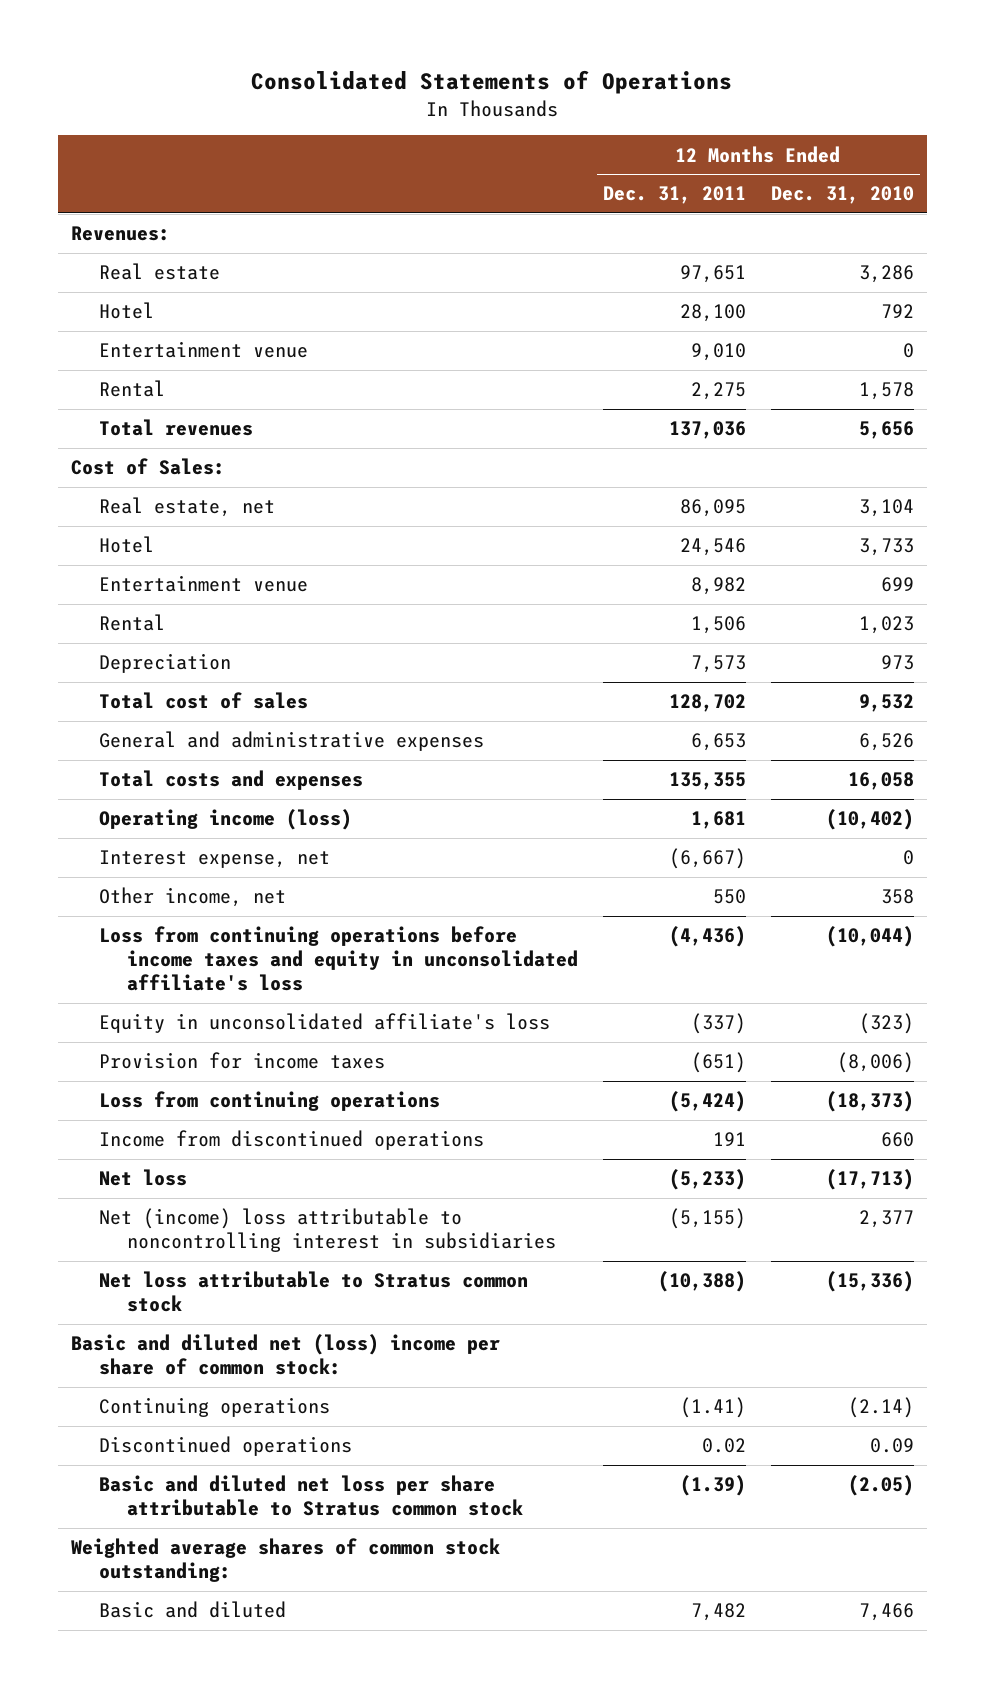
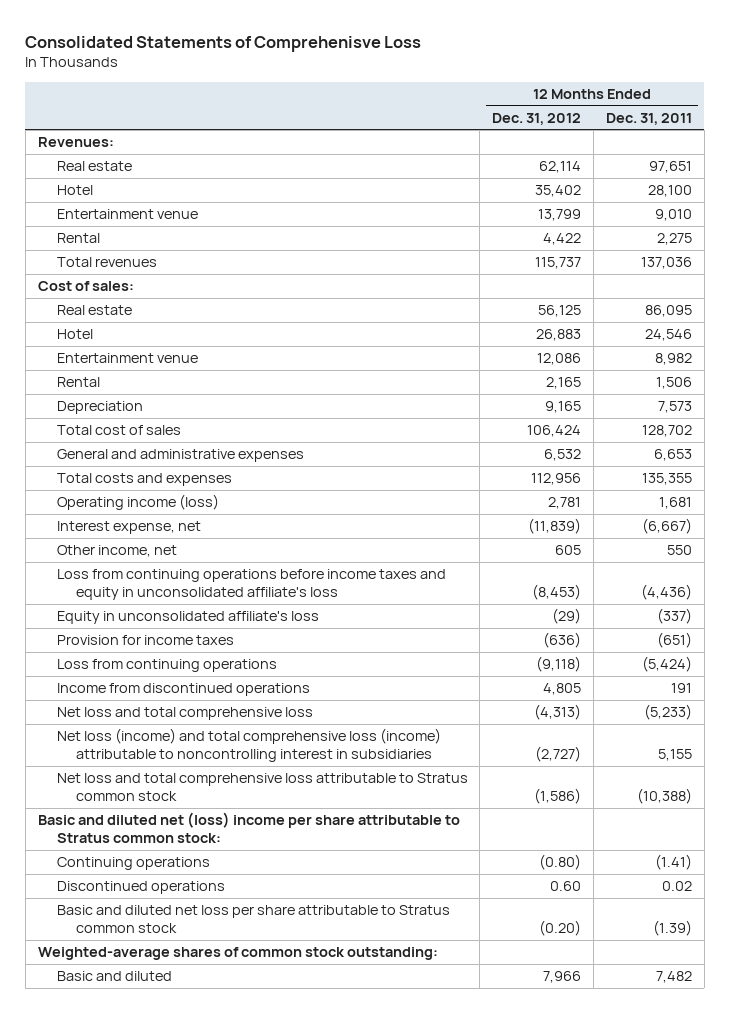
[251,69,733,94] Consolidated Statements of Operations -> [25,35,422,52] Consolidated Statements of Comprehenisve Loss
[771,186,915,205] Dec. 31, 2010 -> none
none -> [492,112,582,125] Dec. 31, 2012
[70,458,225,476] Cost of Sales: -> [37,281,134,292] Cost of sales:
[98,497,275,518] Real estate, net -> [56,305,132,316] Real estate
[98,1169,187,1187] Net loss -> [56,707,313,721] Net loss and total comprehensive loss
[98,1208,556,1253] Net (income) loss attributable to noncontrolling interest in subsidiaries -> [56,728,441,763] Net loss (income) and total comprehensive loss (income) attributable to noncontrolling interest in subsidiaries
[668,1208,746,1230] (5,155) -> [657,749,692,762] 5,155
[98,1271,528,1313] Net loss attributable to Stratus common stock -> [56,773,468,802] Net loss and total comprehensive loss attributable to Stratus common stock
[70,1334,500,1376] Basic and diluted net (loss) income per share of common stock: -> [37,812,460,844] Basic and diluted net (loss) income per share attributable to Stratus common stock:
[70,1538,500,1583] Weighted average shares of common stock outstanding: -> [37,947,438,961] Weighted-average shares of common stock outstanding:

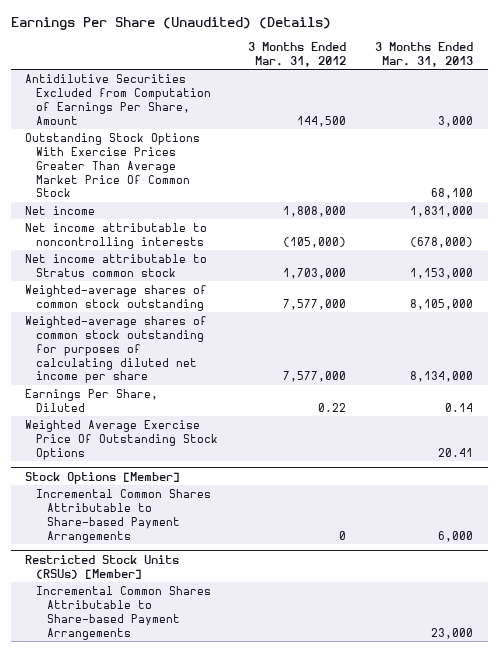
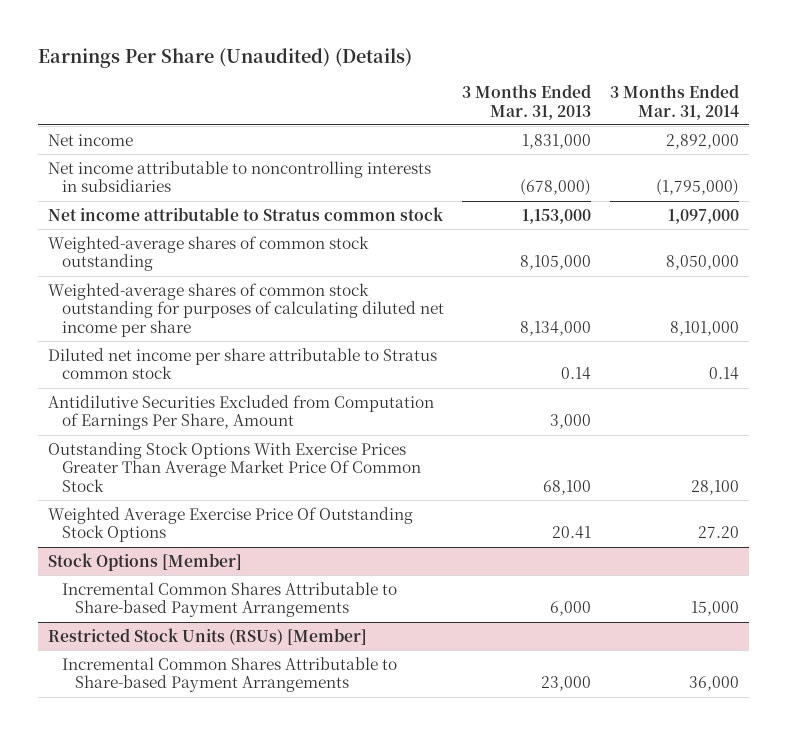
[247,41,346,67] 3 Months Ended Mar. 31, 2012 -> none
none -> [610,83,740,120] 3 Months Ended Mar. 31, 2014
[25,222,208,249] Net income attributable to noncontrolling interests -> [47,160,431,193] Net income attributable to noncontrolling interests in subsidiaries
[25,388,159,412] Earnings Per Share, Diluted -> [47,347,437,380] Diluted net income per share attributable to Stratus common stock
[25,73,212,125] Antidilutive Securities Excluded from Computation of Earnings Per Share, Amount -> [47,394,434,431] Antidilutive Securities Excluded from Computation of Earnings Per Share, Amount
[25,132,201,198] Outstanding Stock Options With Exercise Prices Greater Than Average Market Price Of Common Stock -> [47,441,421,493] Outstanding Stock Options With Exercise Prices Greater Than Average Market Price Of Common Stock

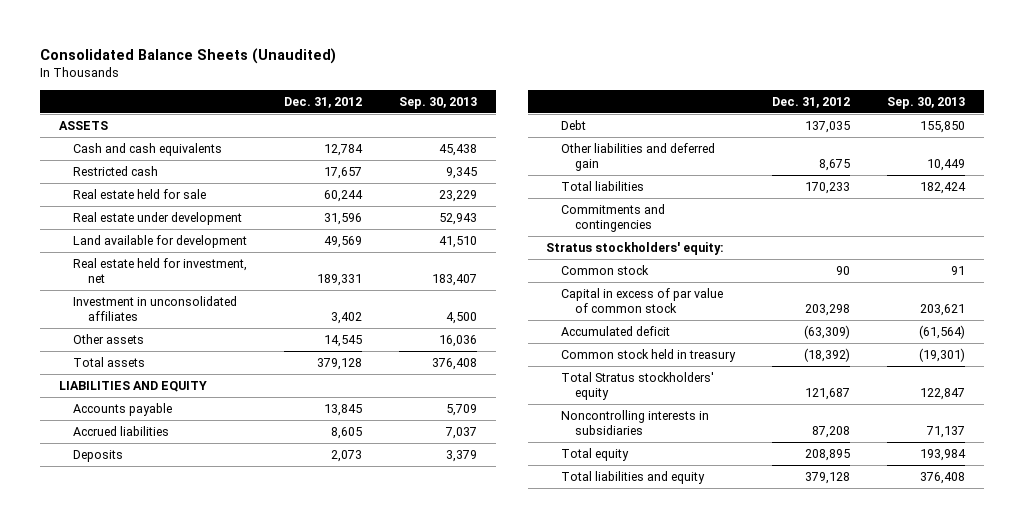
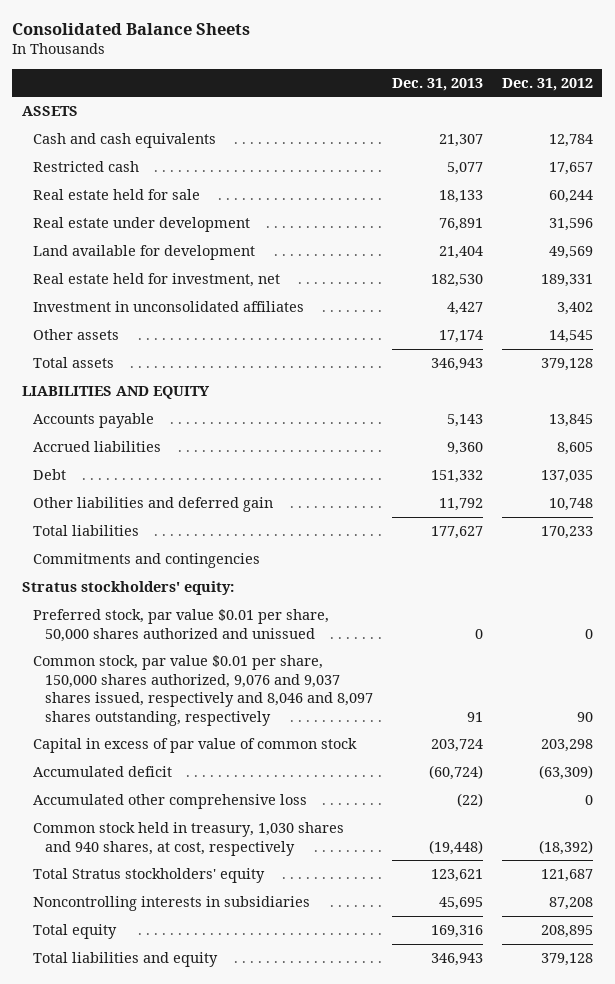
[40,47,337,64] Consolidated Balance Sheets (Unaudited) -> [12,22,251,35] Consolidated Balance Sheets
[399,96,478,109] Sep. 30, 2013 -> none
none -> [391,77,483,91] Dec. 31, 2013
[73,450,124,463] Deposits -> none
[818,159,850,172] 8,675 -> [548,498,593,512] 10,748
none -> [33,609,330,642] Preferred stock, par value $0.01 per share, 50,000 shares authorized and unissued
[560,265,649,276] Common stock -> [33,655,373,726] Common stock, par value $0.01 per share, 150,000 shares authorized, 9,076 and 9,037 shares issued, respectively and 8,046 and 8,097 shares outstanding, respectively
none -> [33,794,308,810] Accumulated other comprehensive loss
[560,349,736,363] Common stock held in treasury -> [33,822,345,856] Common stock held in treasury, 1,030 shares and 940 shares, at cost, respectively

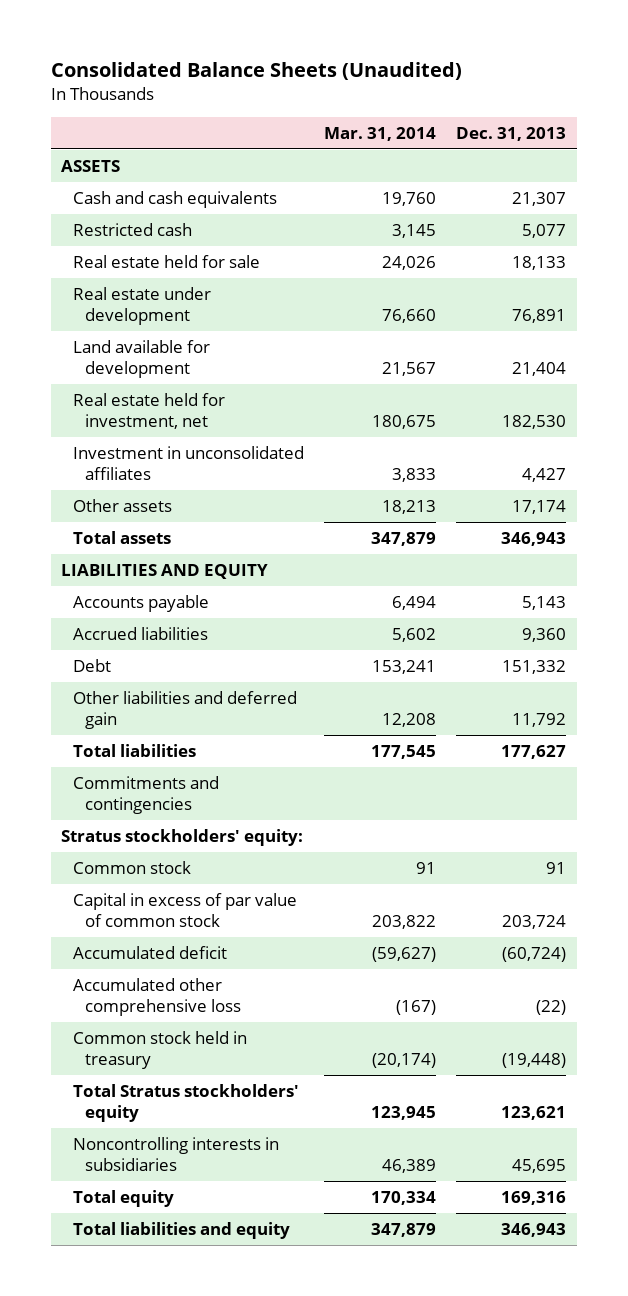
[12,22,251,35] Consolidated Balance Sheets -> [51,62,463,81] Consolidated Balance Sheets (Unaudited)
[501,77,593,91] Dec. 31, 2012 -> none
none -> [324,126,437,141] Mar. 31, 2014
[33,609,330,642] Preferred stock, par value $0.01 per share, 50,000 shares authorized and unissued -> none
[33,655,373,726] Common stock, par value $0.01 per share, 150,000 shares authorized, 9,076 and 9,037 shares issued, respectively and 8,046 and 8,097 shares outstanding, respectively -> [73,861,192,875] Common stock
[33,822,345,856] Common stock held in treasury, 1,030 shares and 940 shares, at cost, respectively -> [73,1031,248,1070] Common stock held in treasury

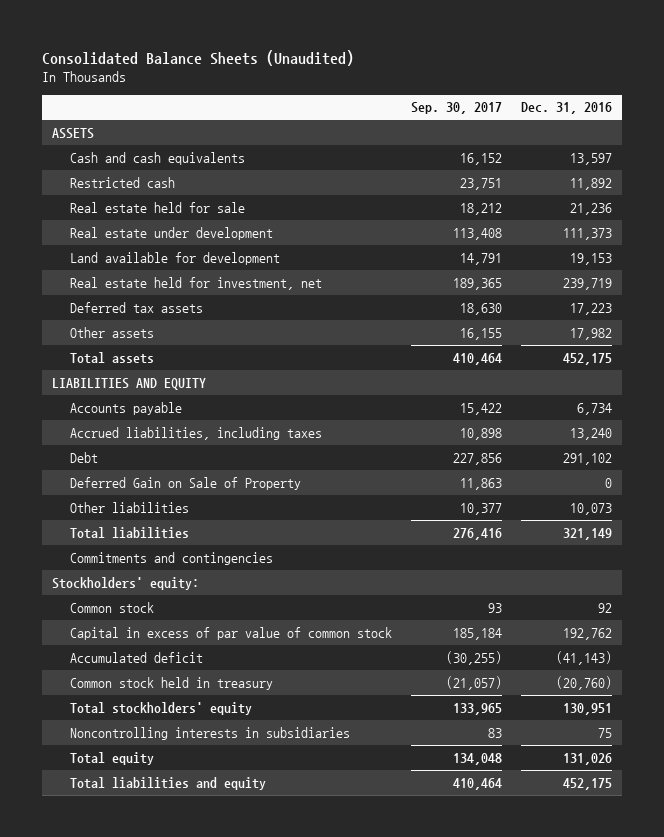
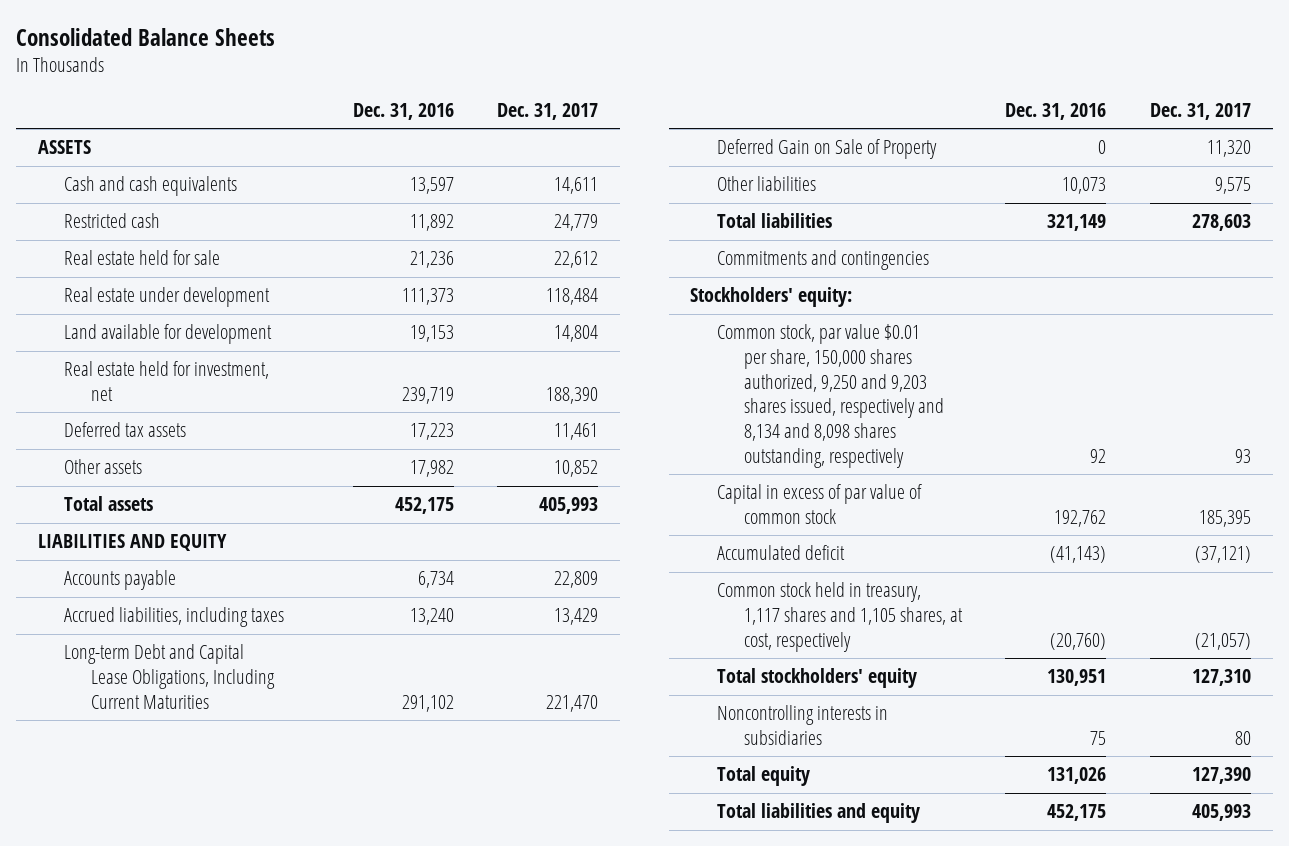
[42,50,355,67] Consolidated Balance Sheets (Unaudited) -> [15,27,275,46] Consolidated Balance Sheets
[411,102,503,115] Sep. 30, 2017 -> none
none -> [497,102,599,120] Dec. 31, 2017
[70,451,99,463] Debt -> [64,644,275,709] Long-term Debt and Capital Lease Obligations, Including Current Maturities
[70,601,155,613] Common stock -> [716,324,944,468] Common stock, par value $0.01 per share, 150,000 shares authorized, 9,250 and 9,203 shares issued, respectively and 8,134 and 8,098 shares outstanding, respectively
[70,676,274,690] Common stock held in treasury -> [716,582,963,652] Common stock held in treasury, 1,117 shares and 1,105 shares, at cost, respectively

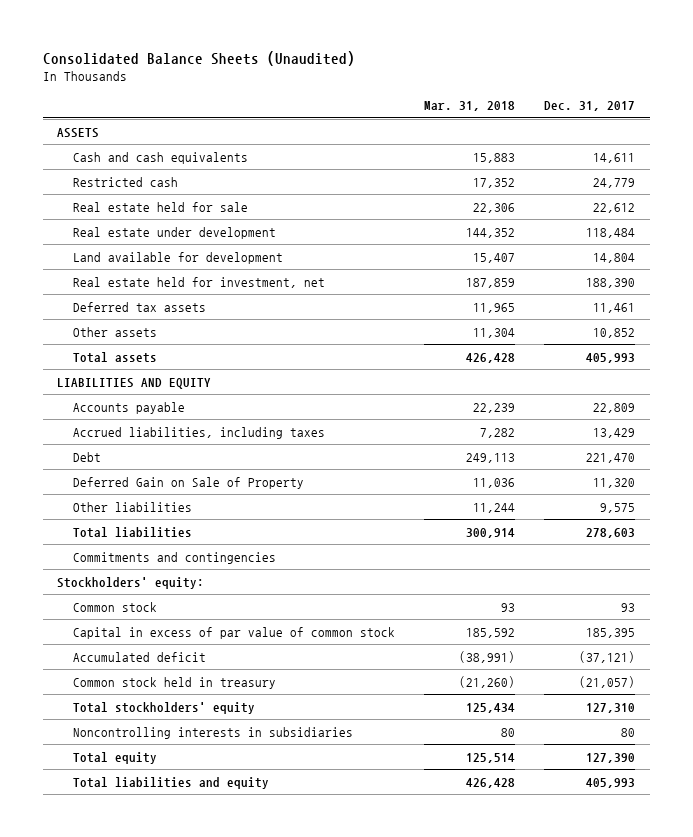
[15,27,275,46] Consolidated Balance Sheets -> [43,50,356,66] Consolidated Balance Sheets (Unaudited)
[352,102,454,120] Dec. 31, 2016 -> none
none -> [424,100,516,111] Mar. 31, 2018
[64,644,275,709] Long-term Debt and Capital Lease Obligations, Including Current Maturities -> [73,451,102,462] Debt
[716,324,944,468] Common stock, par value $0.01 per share, 150,000 shares authorized, 9,250 and 9,203 shares issued, respectively and 8,134 and 8,098 shares outstanding, respectively -> [73,601,158,612] Common stock
[716,582,963,652] Common stock held in treasury, 1,117 shares and 1,105 shares, at cost, respectively -> [73,676,277,689] Common stock held in treasury

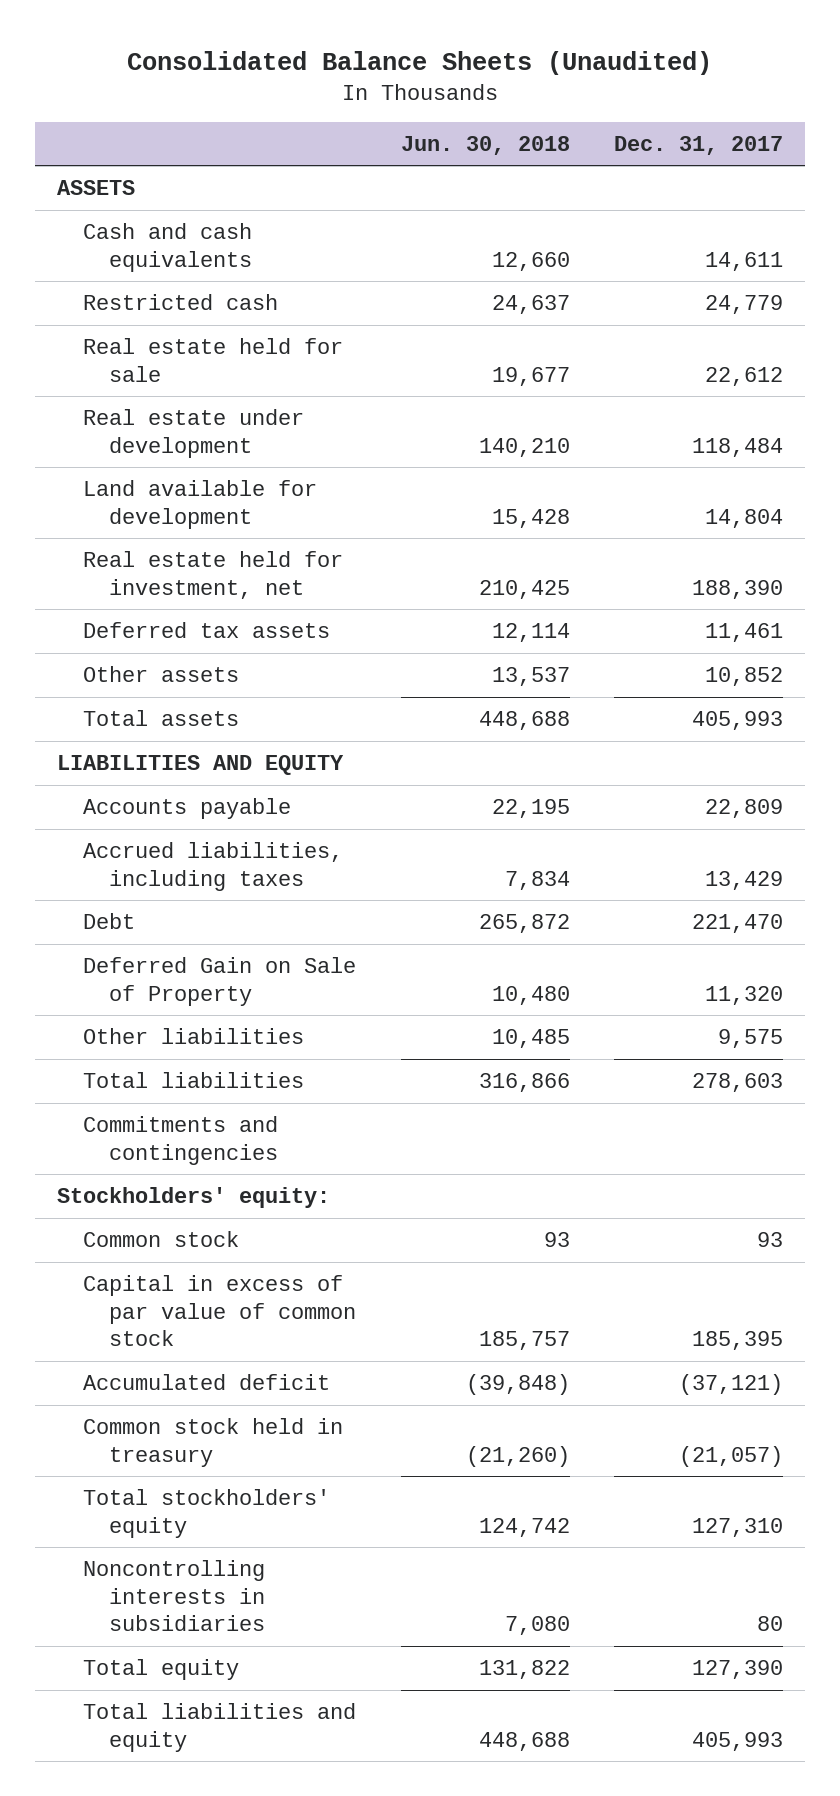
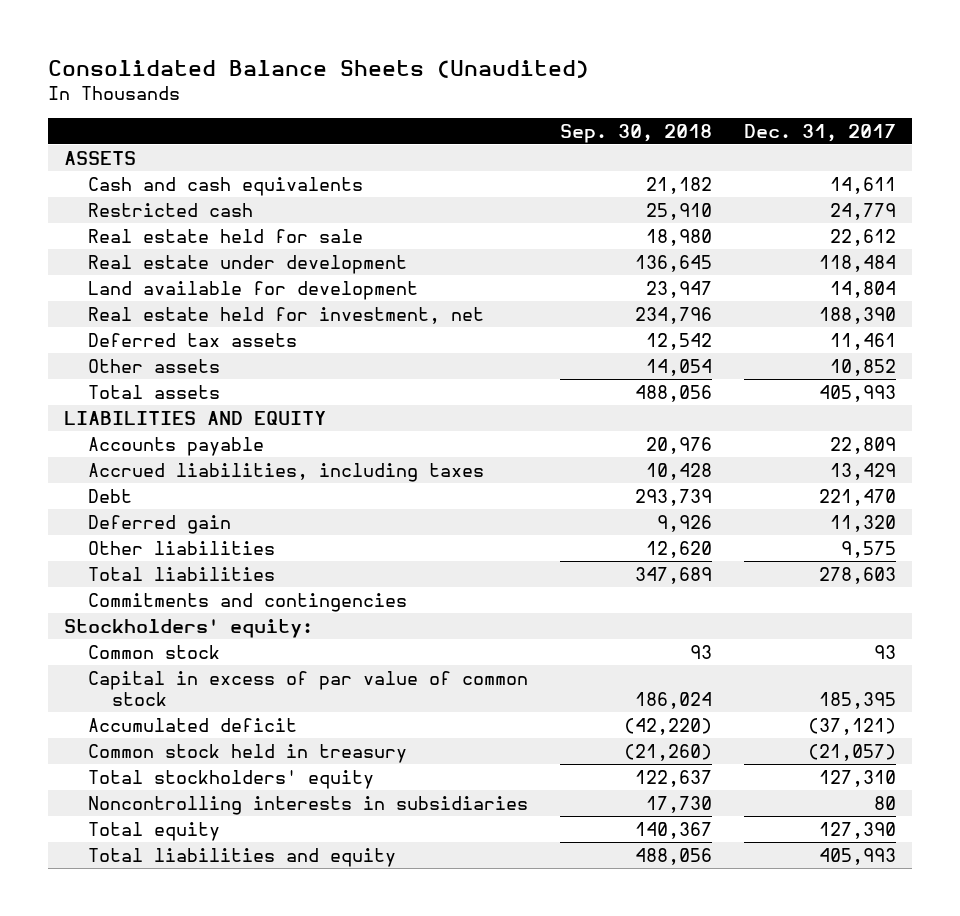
[400,135,570,155] Jun. 30, 2018 -> none
none -> [559,123,712,143] Sep. 30, 2018
[83,957,357,1006] Deferred Gain on Sale of Property -> [87,514,231,534] Deferred gain

